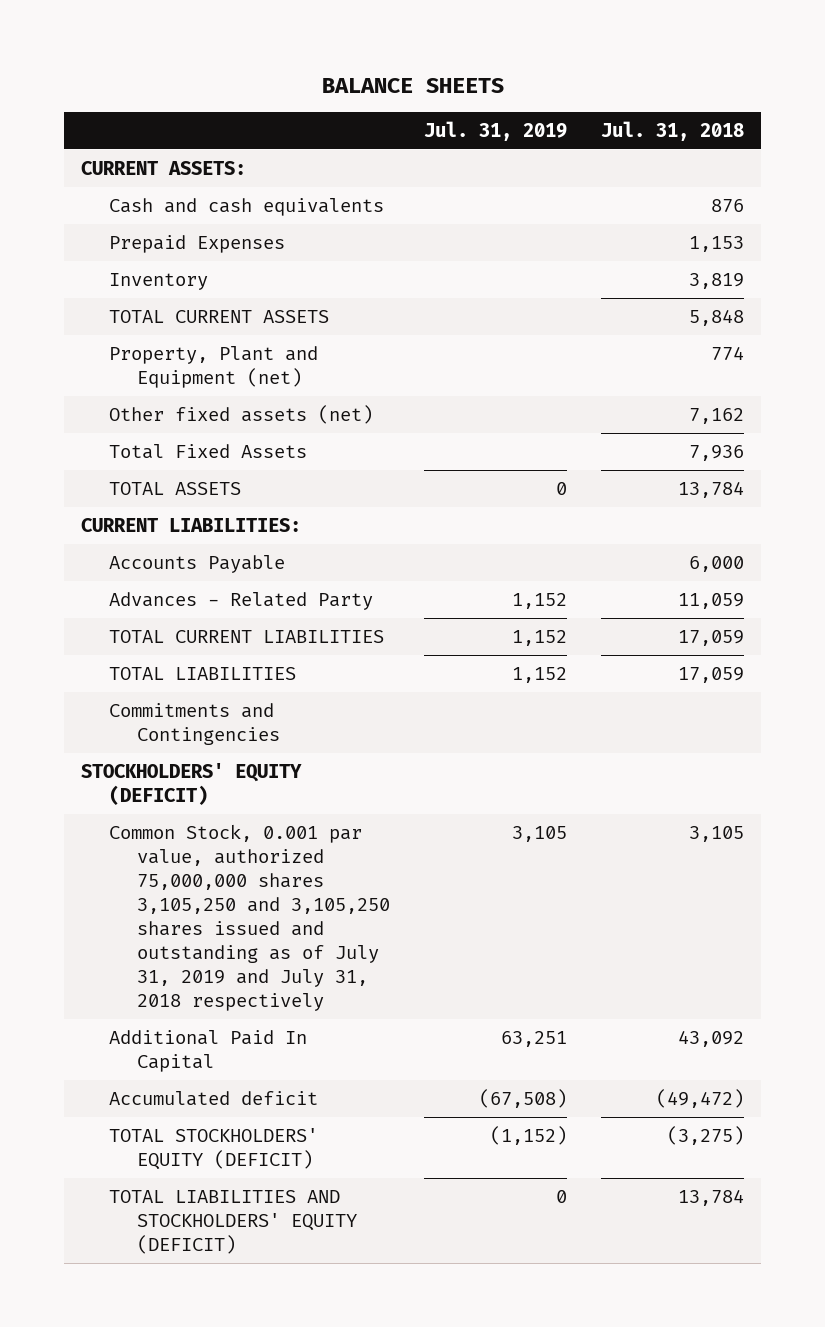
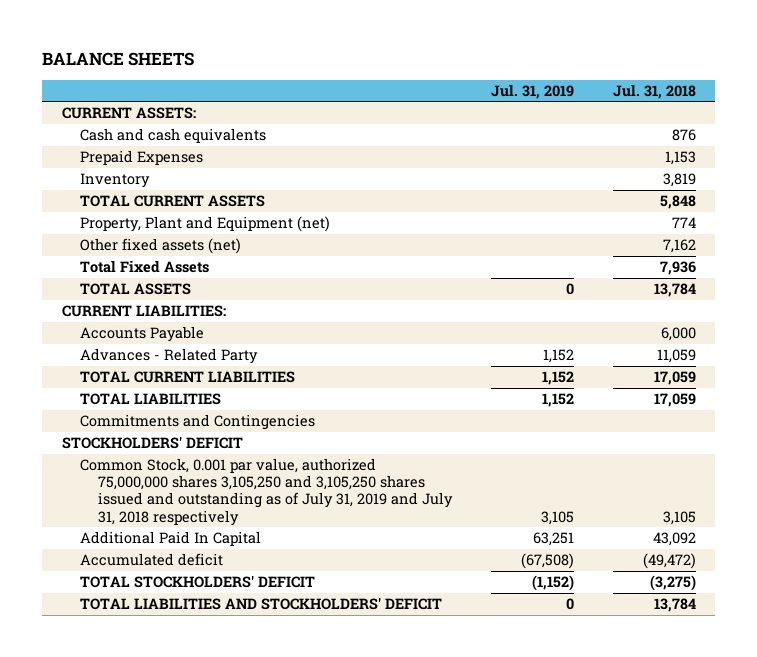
[81,762,303,805] STOCKHOLDERS' EQUITY (DEFICIT) -> [61,436,243,450] STOCKHOLDERS' DEFICIT
[109,1127,319,1170] TOTAL STOCKHOLDERS' EQUITY (DEFICIT) -> [79,575,315,589] TOTAL STOCKHOLDERS' DEFICIT
[109,1189,358,1254] TOTAL LIABILITIES AND STOCKHOLDERS' EQUITY (DEFICIT) -> [79,597,442,611] TOTAL LIABILITIES AND STOCKHOLDERS' DEFICIT

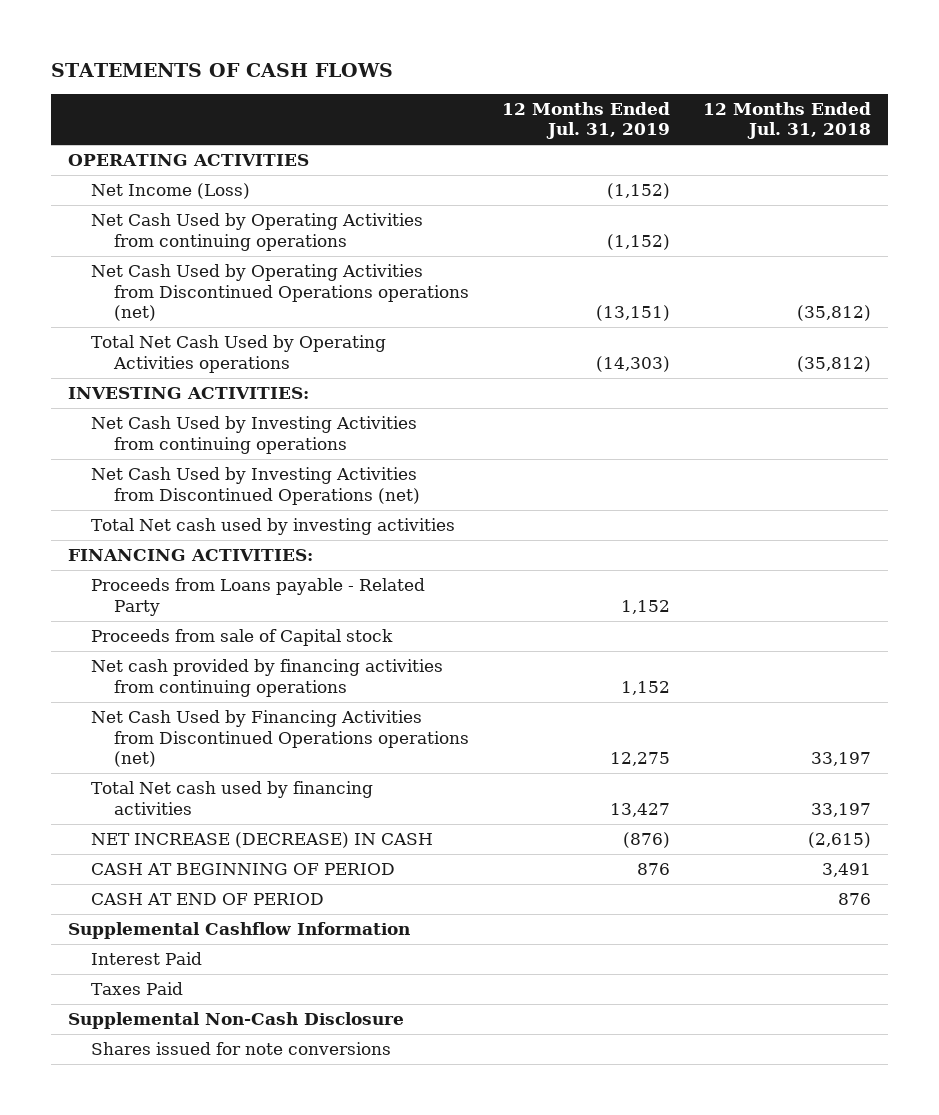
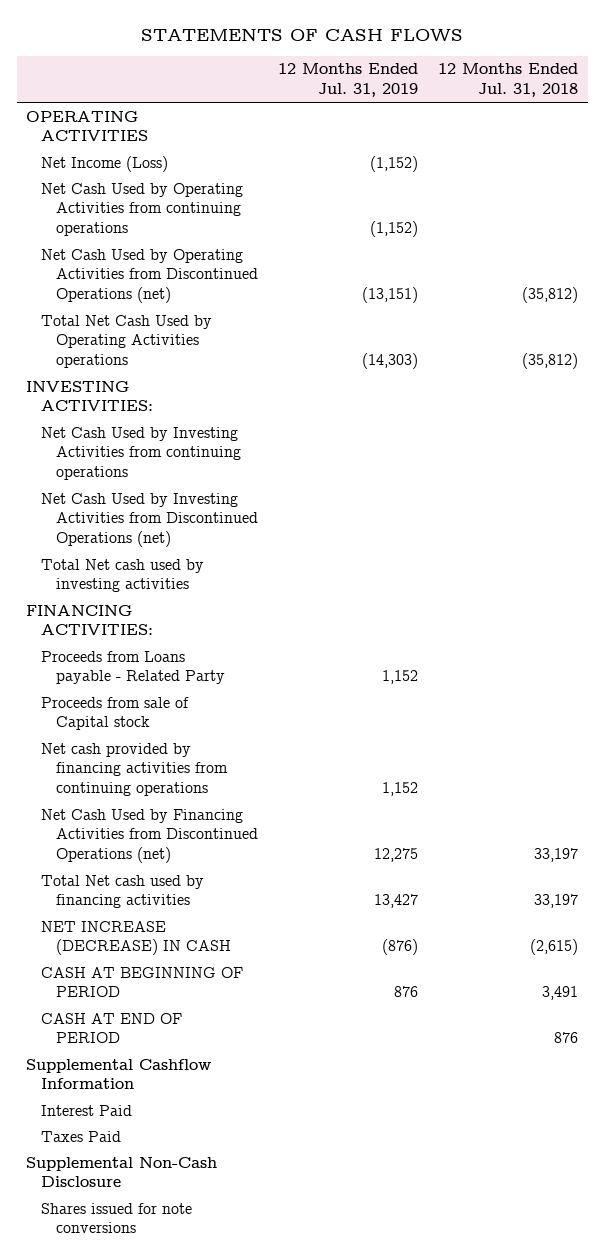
[90,264,470,322] Net Cash Used by Operating Activities from Discontinued Operations operations (net) -> [41,248,259,303] Net Cash Used by Operating Activities from Discontinued Operations (net)
[90,710,470,768] Net Cash Used by Financing Activities from Discontinued Operations operations (net) -> [41,808,259,863] Net Cash Used by Financing Activities from Discontinued Operations (net)

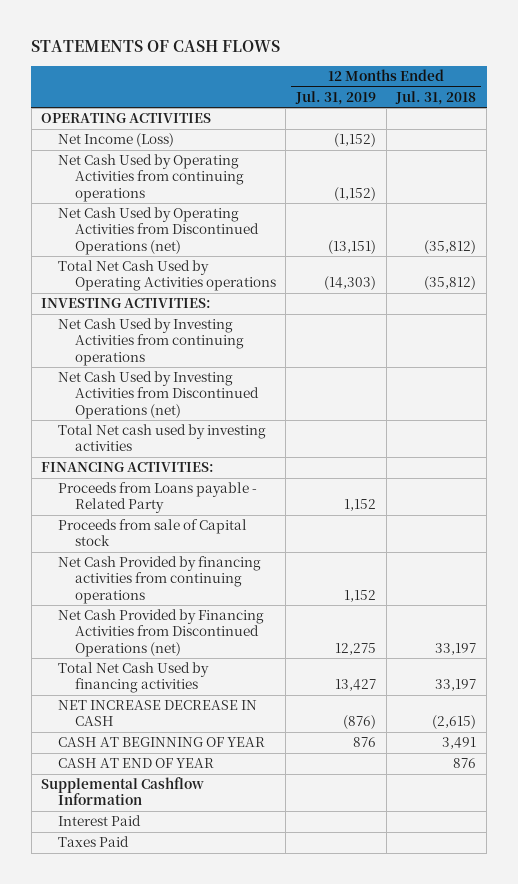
[41,742,229,796] Net cash provided by financing activities from continuing operations -> [58,556,262,604] Net Cash Provided by financing activities from continuing operations
[41,808,259,863] Net Cash Used by Financing Activities from Discontinued Operations (net) -> [58,609,265,657] Net Cash Provided by Financing Activities from Discontinued Operations (net)
[41,874,205,909] Total Net cash used by financing activities -> [58,662,210,694] Total Net Cash Used by financing activities
[41,920,232,956] NET INCREASE (DECREASE) IN CASH -> [58,700,258,727] NET INCREASE DECREASE IN CASH
[41,966,244,998] CASH AT BEGINNING OF PERIOD -> [58,737,266,748] CASH AT BEGINNING OF YEAR
[41,1012,183,1044] CASH AT END OF PERIOD -> [58,758,215,769] CASH AT END OF YEAR
[26,1156,218,1188] Supplemental Non-Cash Disclosure -> none
[41,1202,193,1234] Shares issued for note conversions -> none

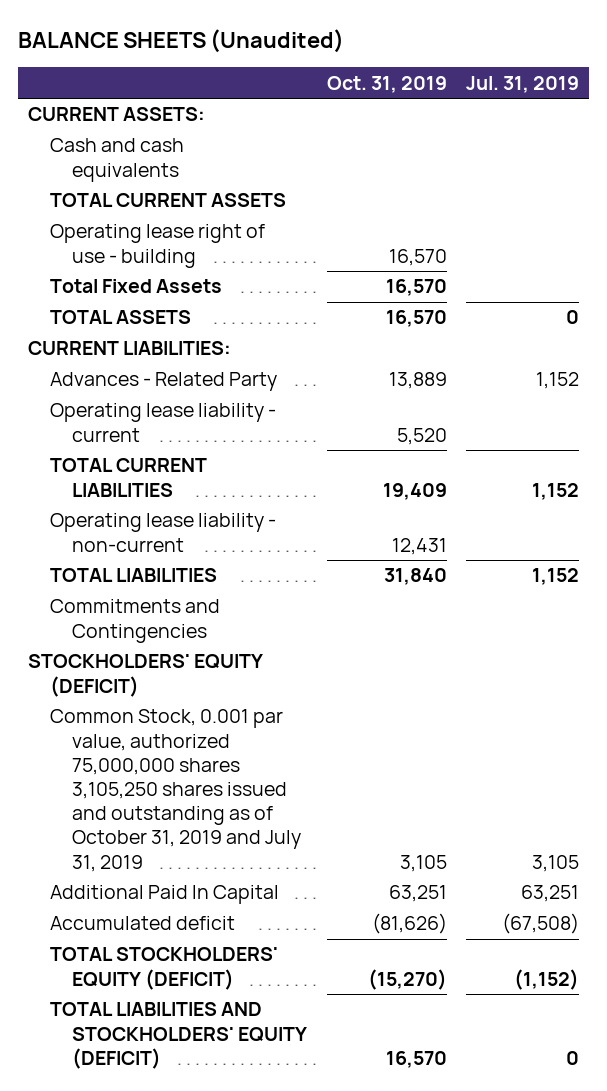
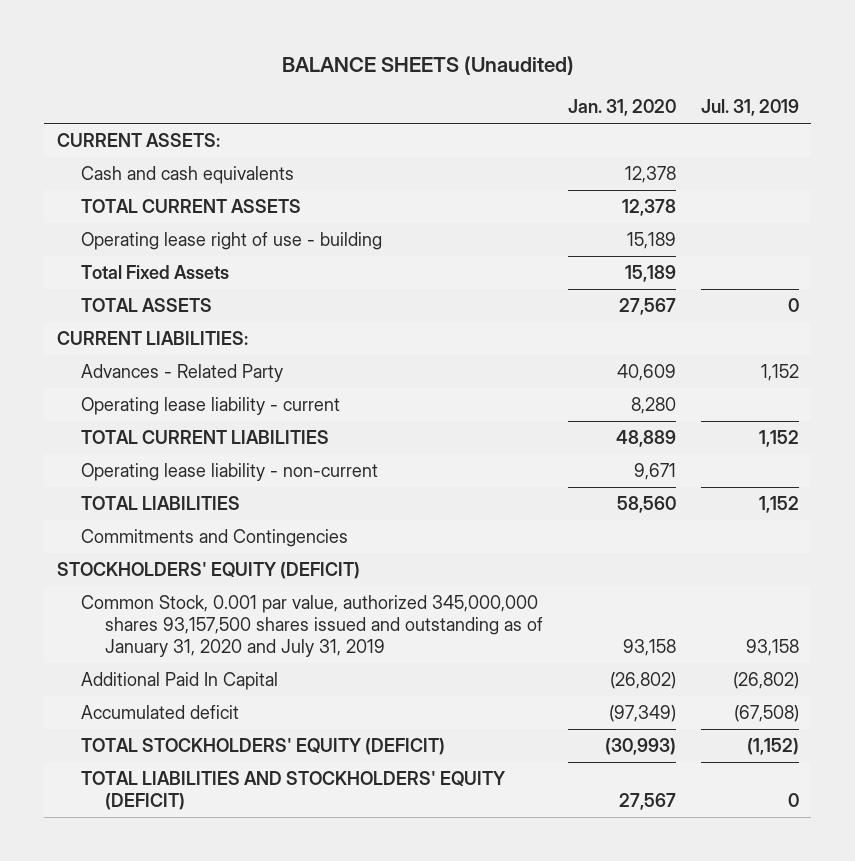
[326,75,447,93] Oct. 31, 2019 -> none
none -> [567,99,676,117] Jan. 31, 2020
[49,709,301,872] Common Stock, 0.001 par value, authorized 75,000,000 shares 3,105,250 shares issued and outstanding as of October 31, 2019 and July 31, 2019 -> [80,595,543,658] Common Stock, 0.001 par value, authorized 345,000,000 shares 93,157,500 shares issued and outstanding as of January 31, 2020 and July 31, 2019
[532,854,580,872] 3,105 -> [745,639,799,657] 93,158
[521,885,580,903] 63,251 -> [732,672,799,690] (26,802)

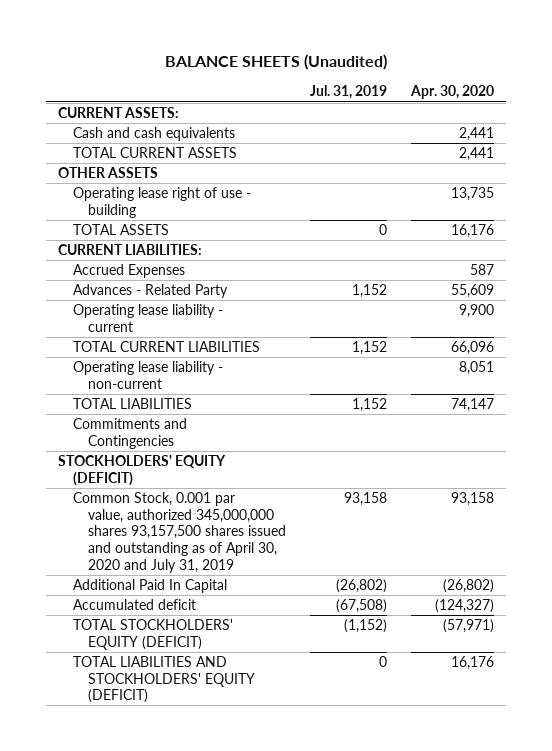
[567,99,676,117] Jan. 31, 2020 -> none
none -> [410,85,495,100] Apr. 30, 2020
none -> [57,167,158,179] OTHER ASSETS
[80,265,229,280] Total Fixed Assets -> none
none -> [72,264,185,279] Accrued Expenses
[80,595,543,658] Common Stock, 0.001 par value, authorized 345,000,000 shares 93,157,500 shares issued and outstanding as of January 31, 2020 and July 31, 2019 -> [72,492,286,573] Common Stock, 0.001 par value, authorized 345,000,000 shares 93,157,500 shares issued and outstanding as of April 30, 2020 and July 31, 2019

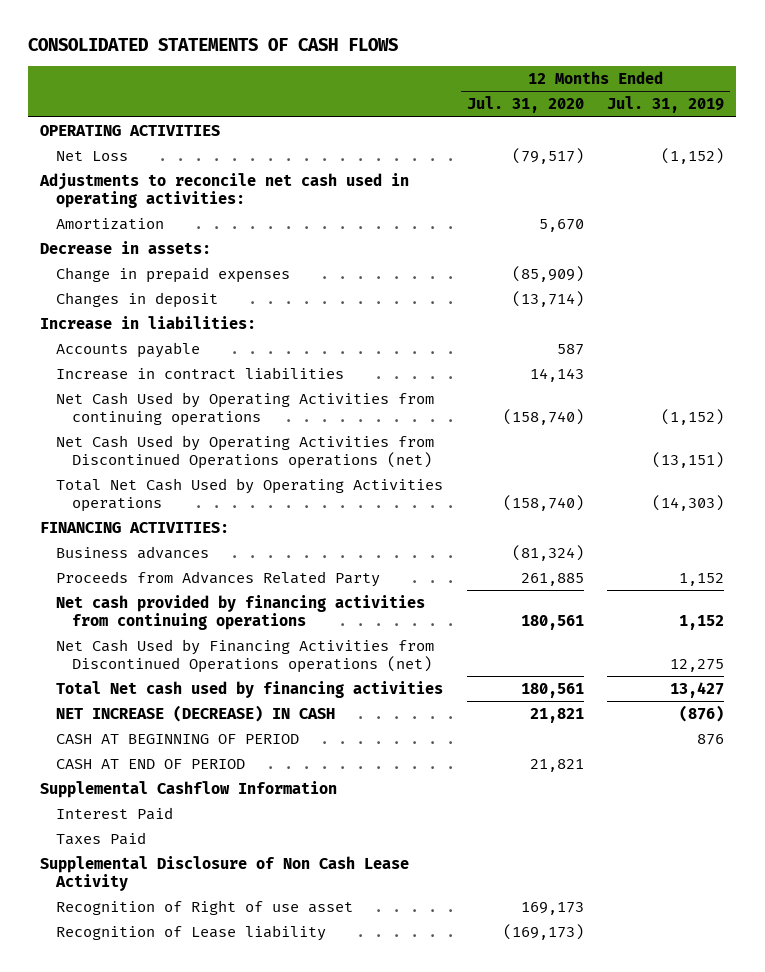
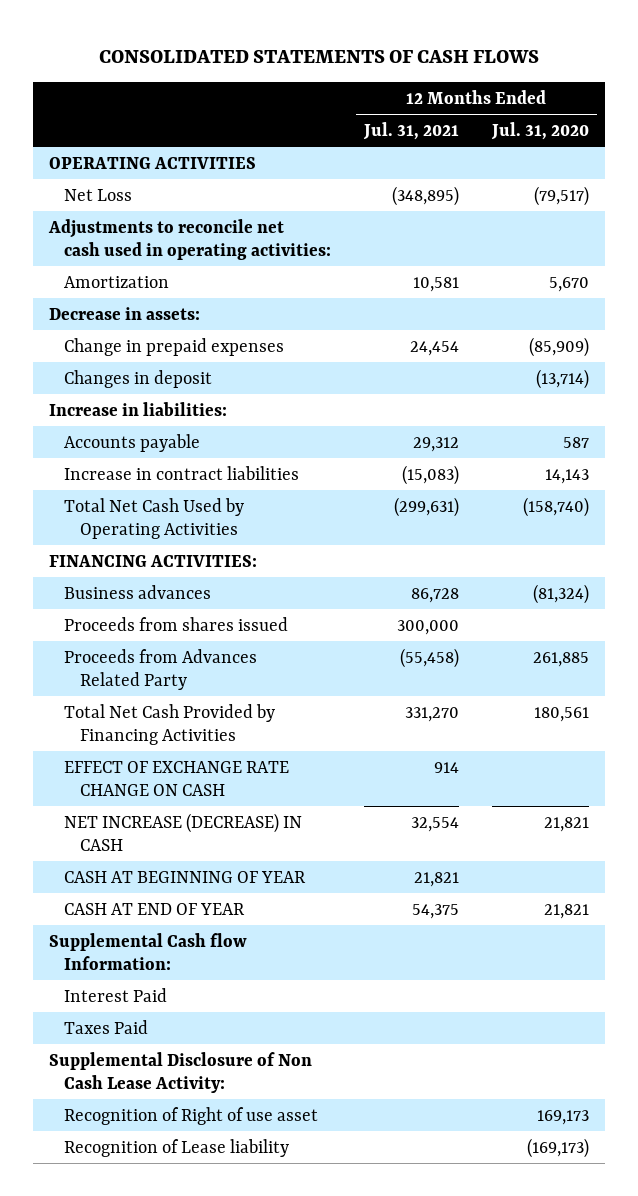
[607,96,725,114] Jul. 31, 2019 -> none
none -> [362,121,459,140] Jul. 31, 2021
[56,391,435,426] Net Cash Used by Operating Activities from continuing operations -> none
[56,434,435,469] Net Cash Used by Operating Activities from Discontinued Operations operations (net) -> none
[56,477,444,512] Total Net Cash Used by Operating Activities operations -> [64,497,245,539] Total Net Cash Used by Operating Activities
none -> [64,616,289,631] Proceeds from shares issued
[56,594,426,630] Net cash provided by financing activities from continuing operations -> none
[56,638,435,673] Net Cash Used by Financing Activities from Discontinued Operations operations (net) -> none
[56,680,444,698] Total Net cash used by financing activities -> [64,703,276,745] Total Net Cash Provided by Financing Activities
none -> [64,760,290,796] EFFECT OF EXCHANGE RATE CHANGE ON CASH
[56,733,300,744] CASH AT BEGINNING OF PERIOD -> [64,870,307,883] CASH AT BEGINNING OF YEAR
[56,758,246,769] CASH AT END OF PERIOD -> [64,902,246,915] CASH AT END OF YEAR
[40,780,338,798] Supplemental Cashflow Information -> [49,932,248,970] Supplemental Cash flow Information:
[40,855,410,891] Supplemental Disclosure of Non Cash Lease Activity -> [49,1051,313,1093] Supplemental Disclosure of Non Cash Lease Activity:

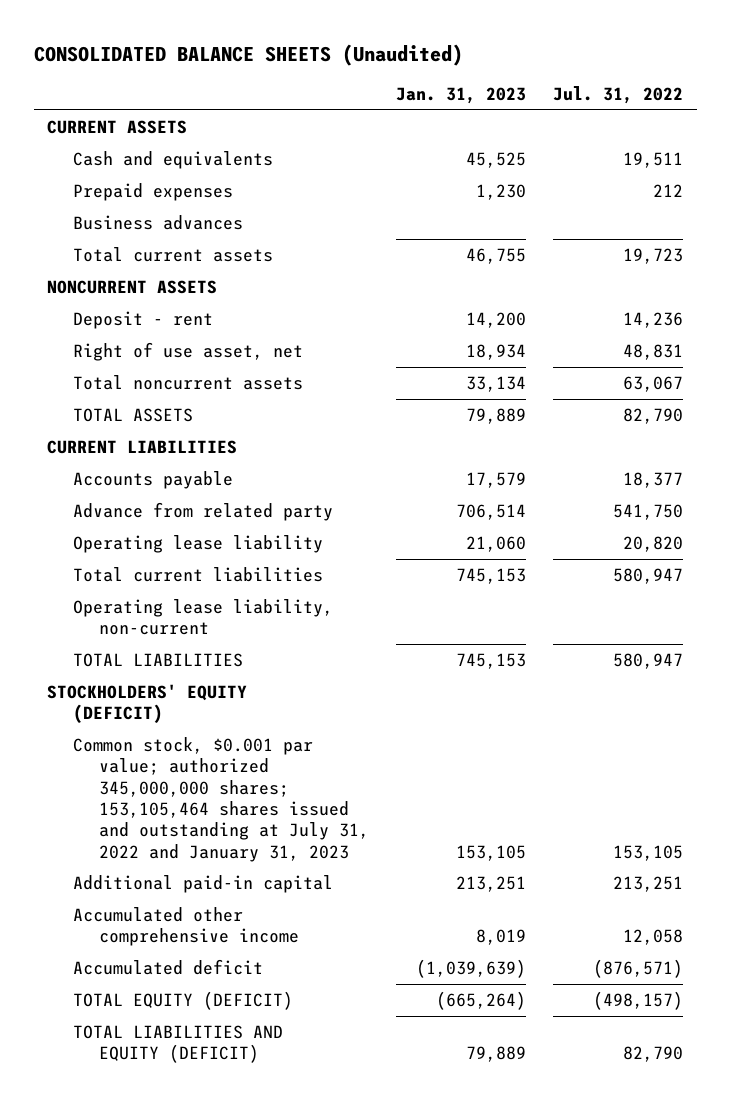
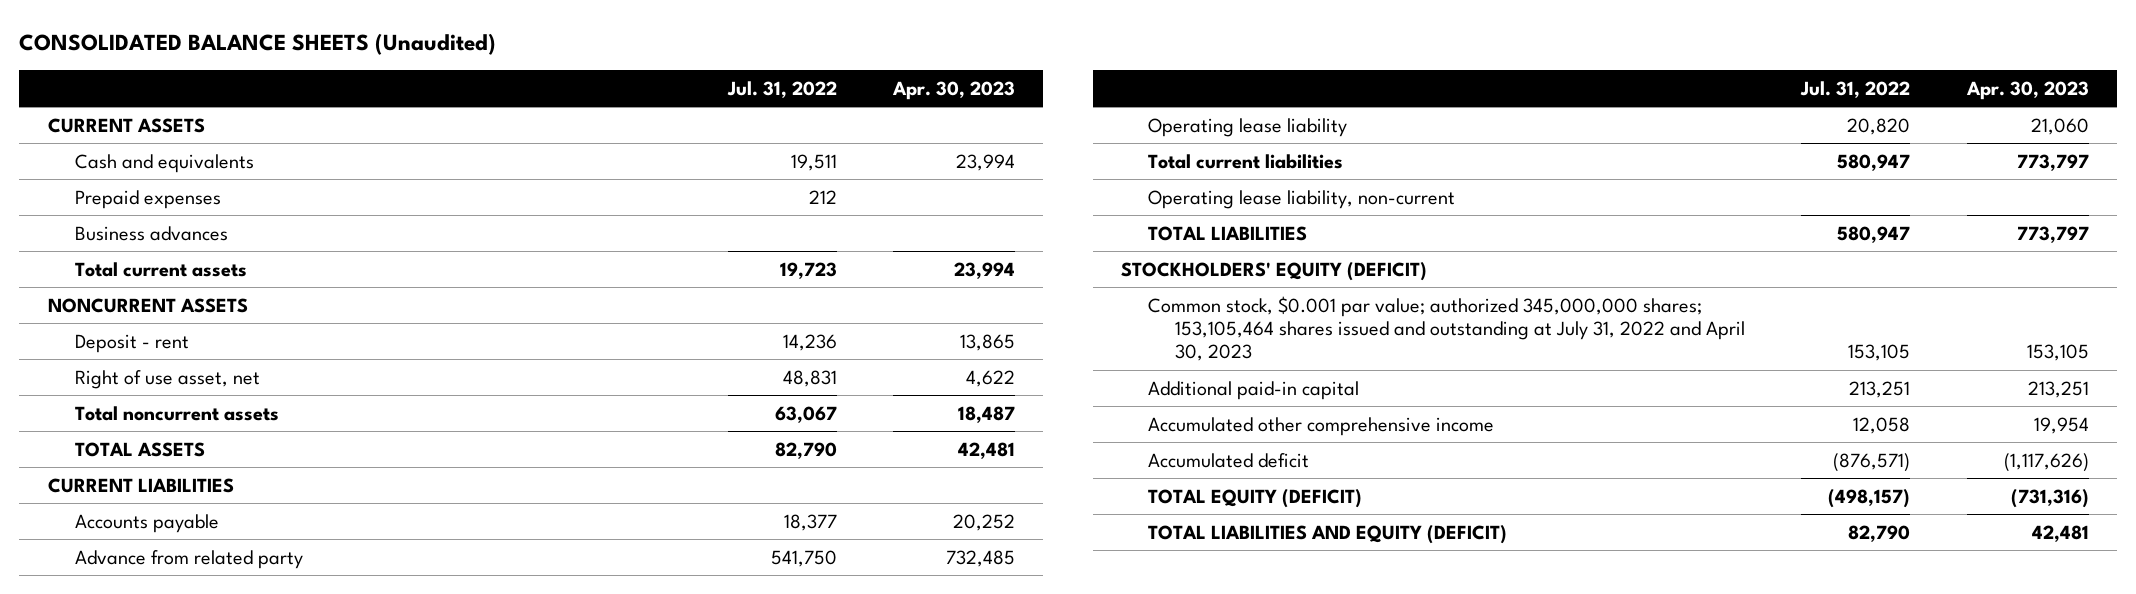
[396,86,527,104] Jan. 31, 2023 -> none
none -> [892,80,1016,100] Apr. 30, 2023
[73,736,370,862] Common stock, $0.001 par value; authorized 345,000,000 shares; 153,105,464 shares issued and outstanding at July 31, 2022 and January 31, 2023 -> [1148,295,1746,361] Common stock, $0.001 par value; authorized 345,000,000 shares; 153,105,464 shares issued and outstanding at July 31, 2022 and April 30, 2023

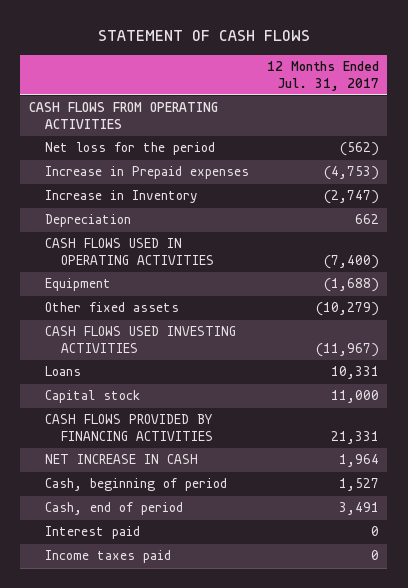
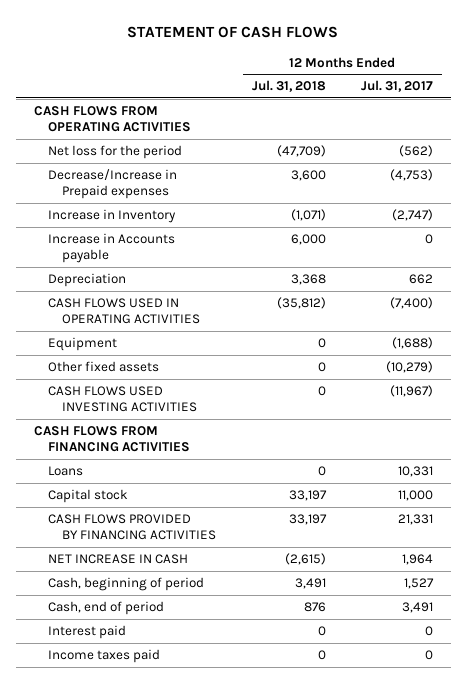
none -> [251,80,326,93] Jul. 31, 2018
[45,166,250,180] Increase in Prepaid expenses -> [48,168,178,200] Decrease/Increase in Prepaid expenses
none -> [48,232,176,264] Increase in Accounts payable
none -> [33,425,191,453] CASH FLOWS FROM FINANCING ACTIVITIES

